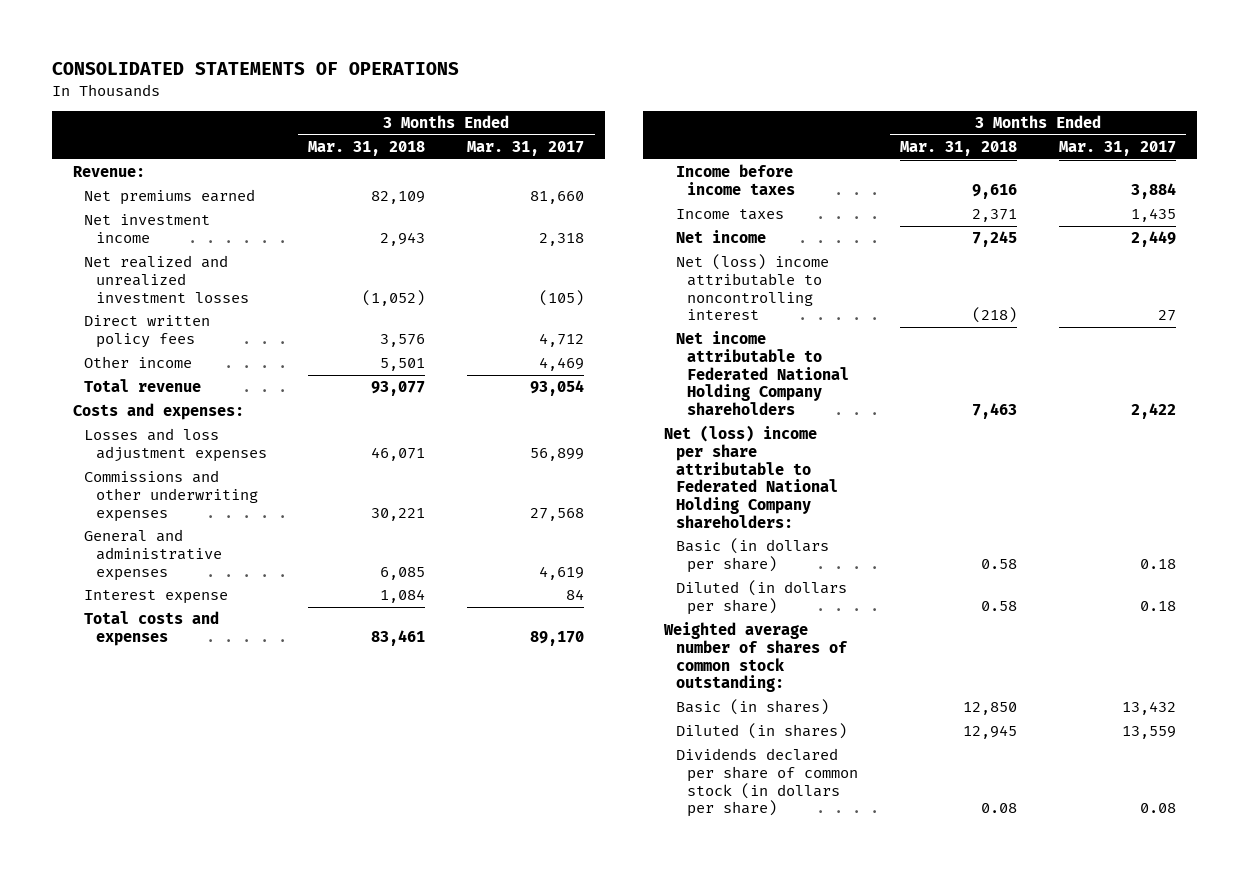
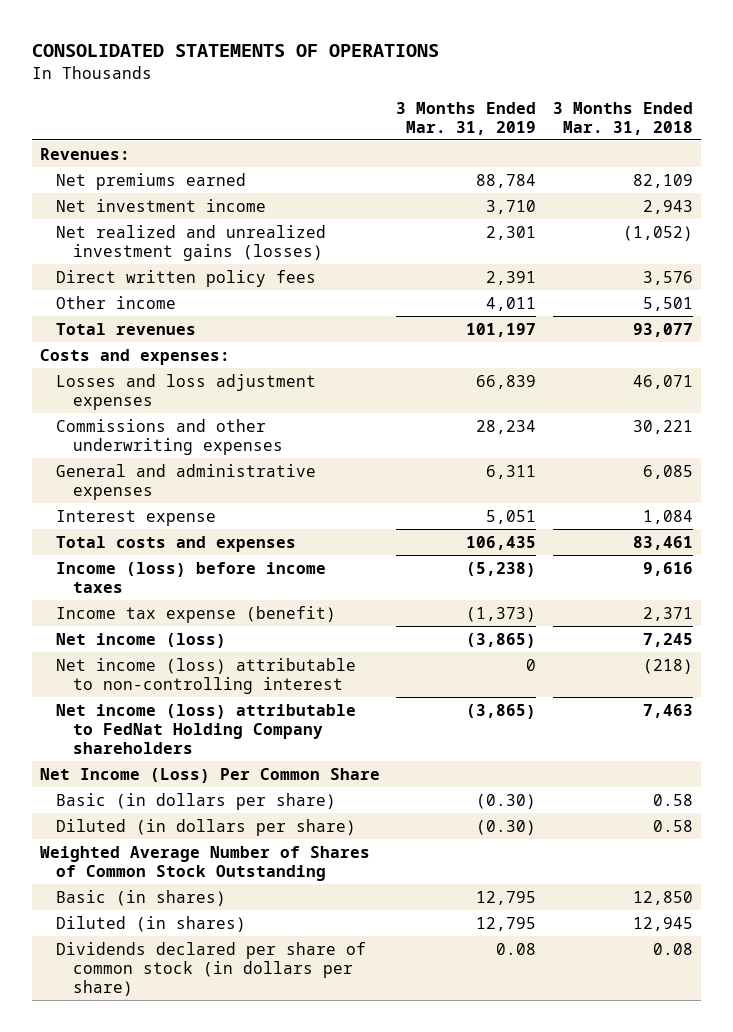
[467,141,585,157] Mar. 31, 2017 -> none
none -> [396,101,537,135] 3 Months Ended Mar. 31, 2019
[72,166,145,178] Revenue: -> [40,147,131,160] Revenues:
[84,255,249,303] Net realized and unrealized investment losses -> [56,224,327,261] Net realized and unrealized investment gains (losses)
[84,379,202,393] Total revenue -> [56,322,197,335] Total revenues
[675,164,796,195] Income before income taxes -> [56,561,327,593] Income (loss) before income taxes
[675,209,784,221] Income taxes -> [56,605,337,623] Income tax expense (benefit)
[675,230,766,244] Net income -> [56,632,227,648] Net income (loss)
[675,254,829,321] Net (loss) income attributable to noncontrolling interest -> [56,657,357,694] Net income (loss) attributable to non-controlling interest
[675,331,850,415] Net income attributable to Federated National Holding Company shareholders -> [56,703,357,755] Net income (loss) attributable to FedNat Holding Company shareholders
[664,425,838,528] Net (loss) income per share attributable to Federated National Holding Company shareholders: -> [40,767,381,783] Net Income (Loss) Per Common Share
[663,622,848,693] Weighted average number of shares of common stock outstanding: -> [40,845,371,881] Weighted Average Number of Shares of Common Stock Outstanding

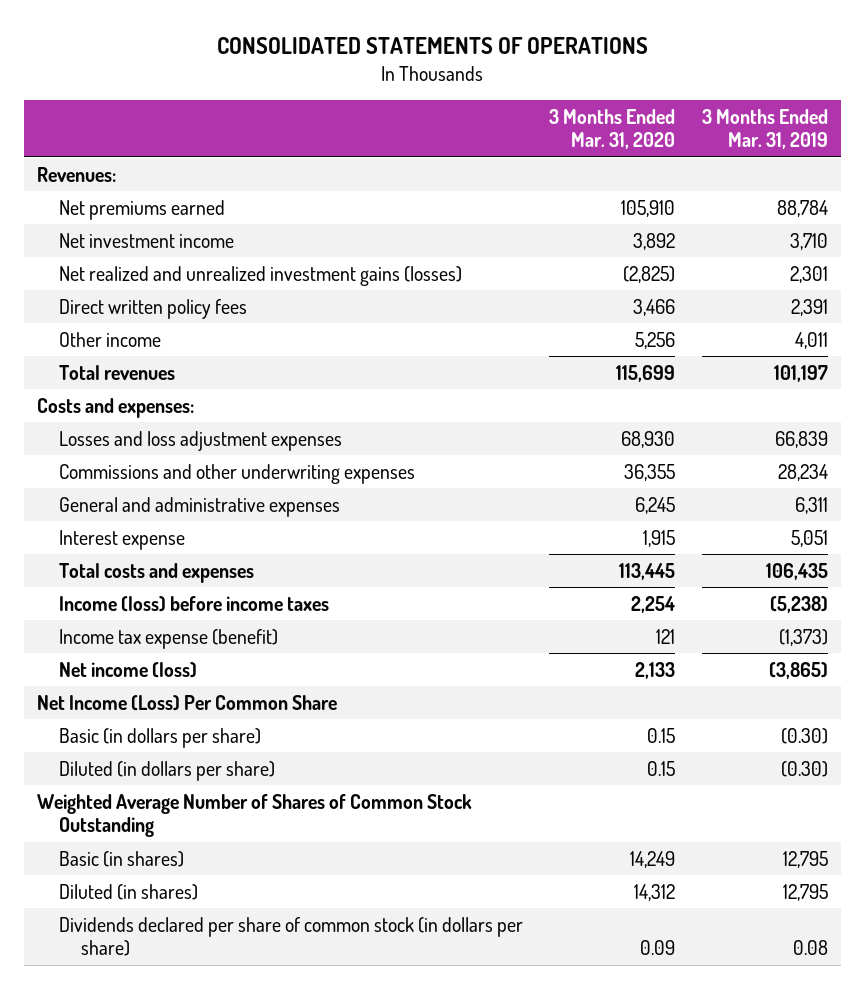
[552,101,693,135] 3 Months Ended Mar. 31, 2018 -> none
none -> [549,109,676,150] 3 Months Ended Mar. 31, 2020
[56,657,357,694] Net income (loss) attributable to non-controlling interest -> none
[56,703,357,755] Net income (loss) attributable to FedNat Holding Company shareholders -> none

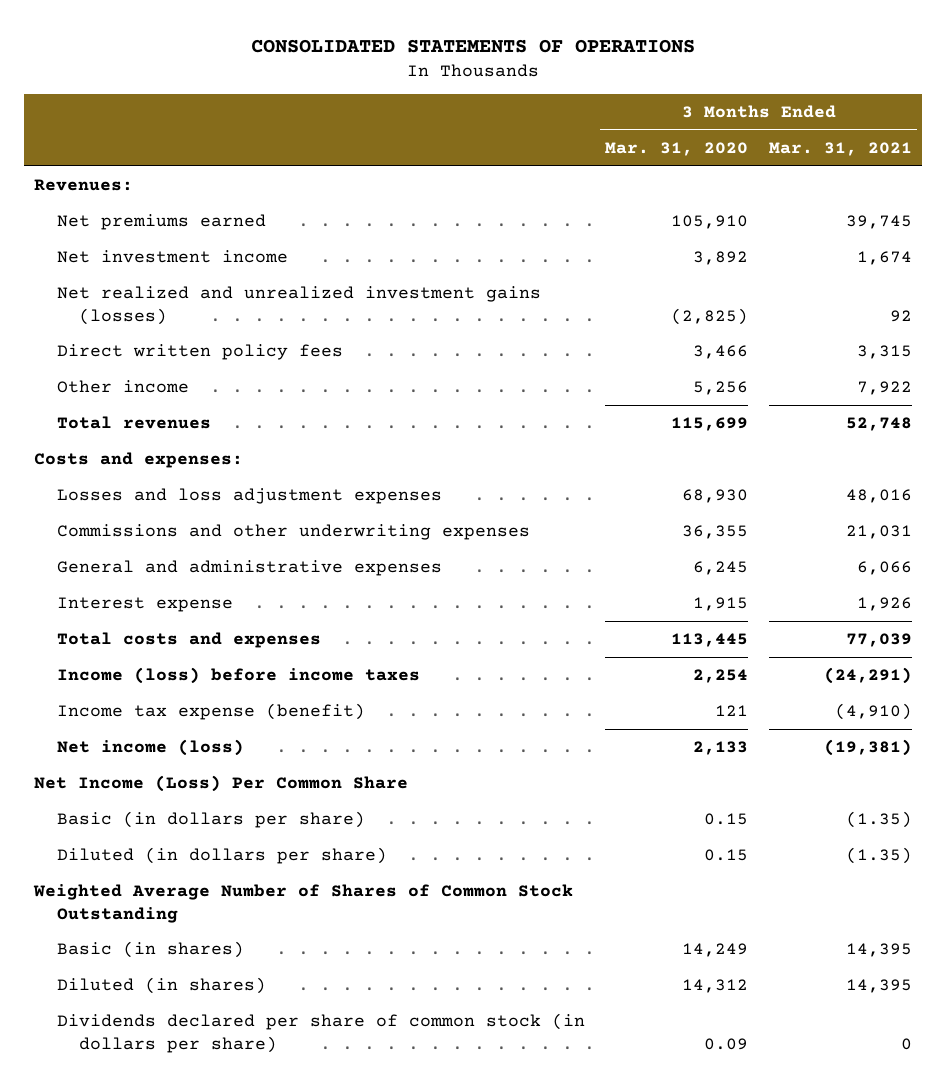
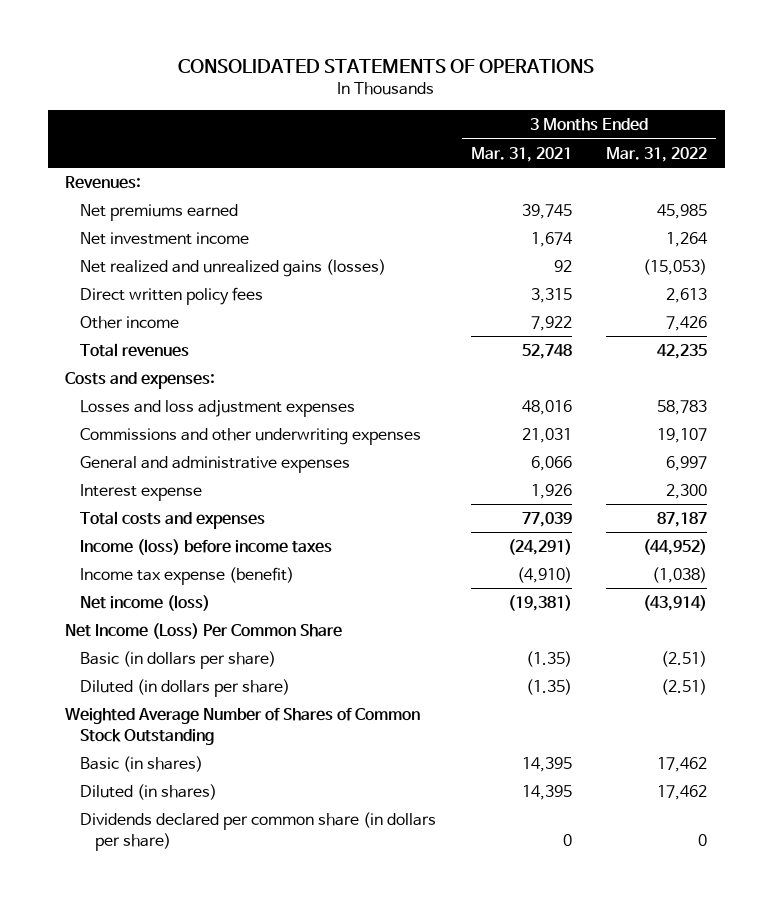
[605,141,749,156] Mar. 31, 2020 -> none
none -> [606,146,708,162] Mar. 31, 2022
[56,286,541,325] Net realized and unrealized investment gains (losses) -> [80,259,387,278] Net realized and unrealized gains (losses)
[56,1013,585,1053] Dividends declared per share of common stock (in dollars per share) -> [80,812,437,851] Dividends declared per common share (in dollars per share)

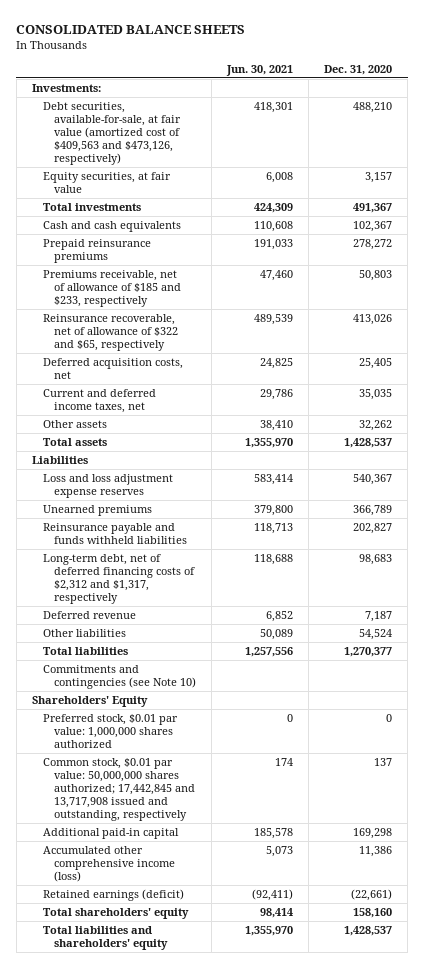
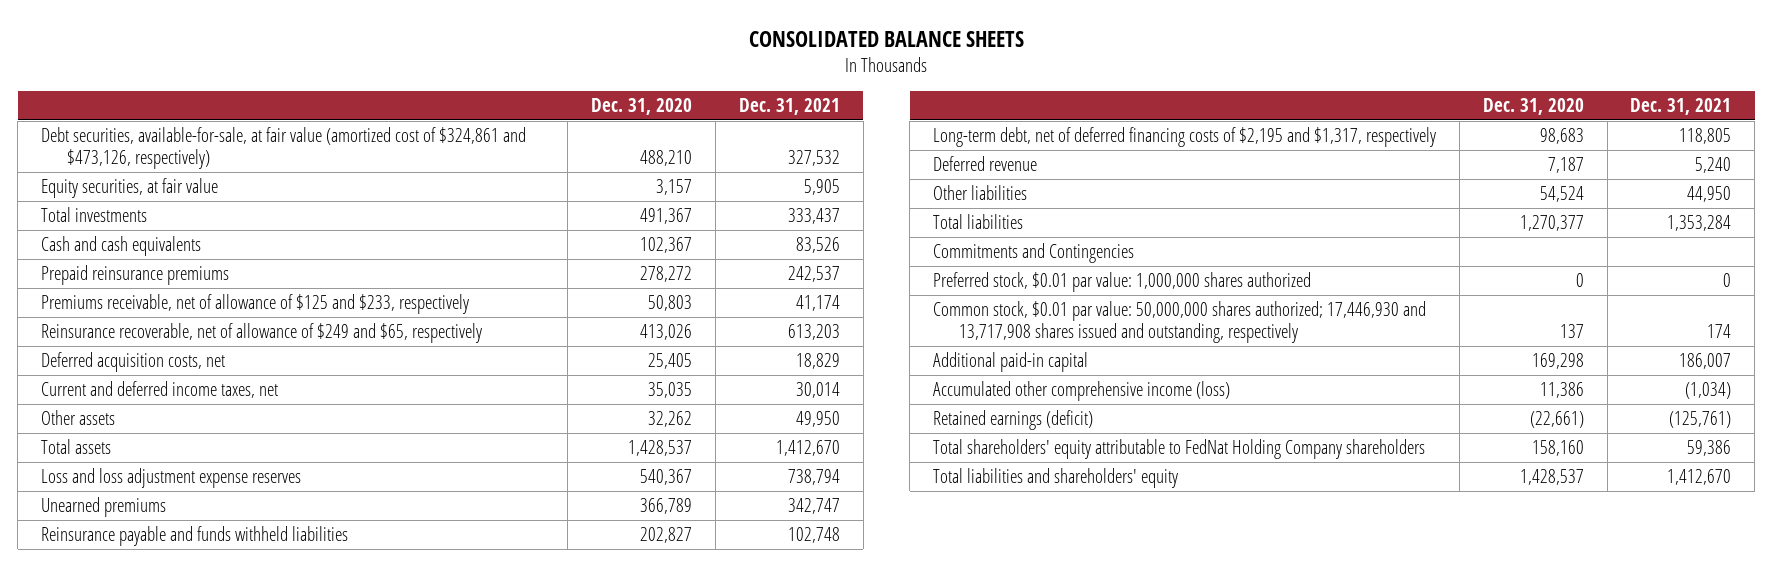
[226,65,294,77] Jun. 30, 2021 -> none
none -> [738,97,840,115] Dec. 31, 2021
[31,83,101,92] Investments: -> none
[43,101,182,165] Debt securities, available-for-sale, at fair value (amortized cost of $409,563 and $473,126, respectively) -> [41,126,527,170] Debt securities, available-for-sale, at fair value (amortized cost of $324,861 and $473,126, respectively)
[43,269,182,307] Premiums receivable, net of allowance of $185 and $233, respectively -> [41,293,470,314] Premiums receivable, net of allowance of $125 and $233, respectively
[43,313,179,351] Reinsurance recoverable, net of allowance of $322 and $65, respectively -> [41,322,483,343] Reinsurance recoverable, net of allowance of $249 and $65, respectively
[31,455,88,464] Liabilities -> none
[43,553,196,604] Long-term debt, net of deferred financing costs of $2,312 and $1,317, respectively -> [933,126,1437,147] Long-term debt, net of deferred financing costs of $2,195 and $1,317, respectively
[31,695,148,707] Shareholders' Equity -> none
[43,664,197,689] Commitments and contingencies (see Note 10) -> [933,242,1135,263] Commitments and Contingencies
[43,757,196,821] Common stock, $0.01 par value: 50,000,000 shares authorized; 17,442,845 and 13,717,908 issued and outstanding, respectively -> [933,300,1427,344] Common stock, $0.01 par value: 50,000,000 shares authorized; 17,446,930 and 13,717,908 shares issued and outstanding, respectively
[43,907,190,919] Total shareholders' equity -> [933,438,1426,459] Total shareholders' equity attributable to FedNat Holding Company shareholders

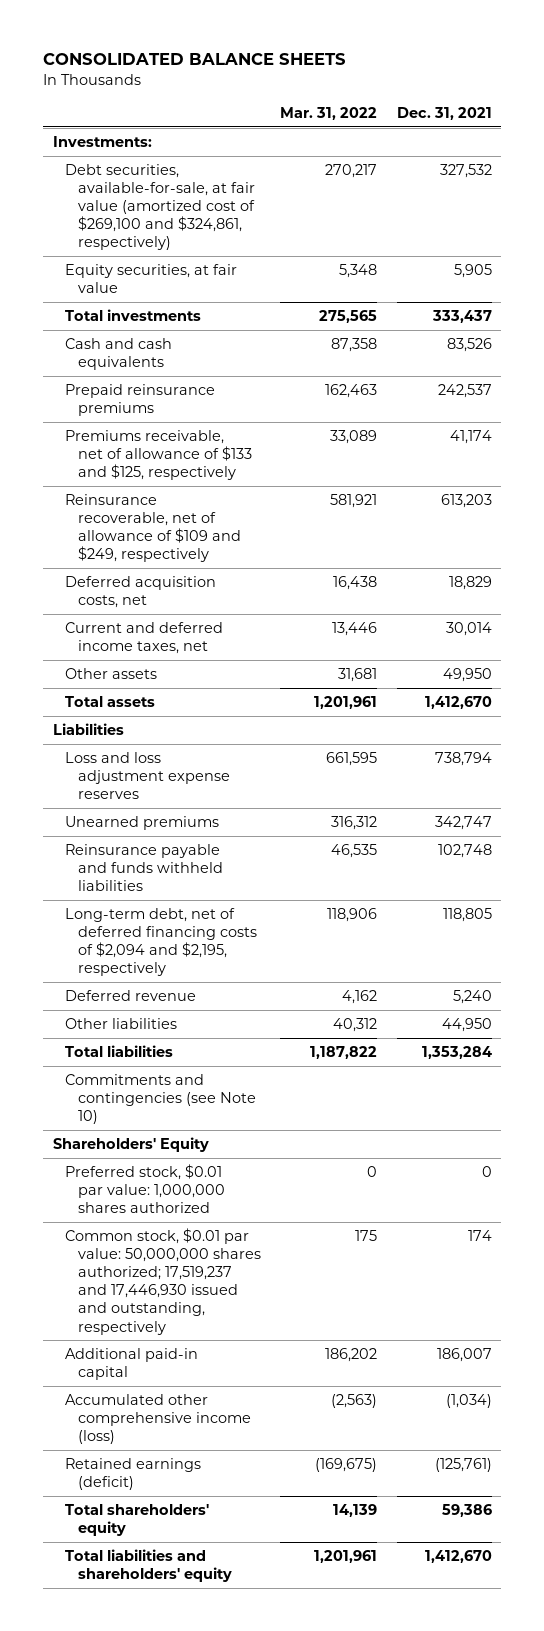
[590,97,692,115] Dec. 31, 2020 -> none
none -> [280,106,378,120] Mar. 31, 2022
none -> [52,135,152,147] Investments:
[41,126,527,170] Debt securities, available-for-sale, at fair value (amortized cost of $324,861 and $473,126, respectively) -> [65,163,255,251] Debt securities, available-for-sale, at fair value (amortized cost of $269,100 and $324,861, respectively)
[41,293,470,314] Premiums receivable, net of allowance of $125 and $233, respectively -> [65,429,252,481] Premiums receivable, net of allowance of $133 and $125, respectively
[41,322,483,343] Reinsurance recoverable, net of allowance of $249 and $65, respectively -> [65,493,241,563] Reinsurance recoverable, net of allowance of $109 and $249, respectively
none -> [52,722,124,735] Liabilities
[933,126,1437,147] Long-term debt, net of deferred financing costs of $2,195 and $1,317, respectively -> [65,907,257,977] Long-term debt, net of deferred financing costs of $2,094 and $2,195, respectively
[933,242,1135,263] Commitments and Contingencies -> [65,1073,256,1125] Commitments and contingencies (see Note 10)
none -> [52,1136,209,1152] Shareholders' Equity
[933,300,1427,344] Common stock, $0.01 par value: 50,000,000 shares authorized; 17,446,930 and 13,717,908 shares issued and outstanding, respectively -> [65,1227,261,1335] Common stock, $0.01 par value: 50,000,000 shares authorized; 17,519,237 and 17,446,930 issued and outstanding, respectively
[933,438,1426,459] Total shareholders' equity attributable to FedNat Holding Company shareholders -> [65,1503,210,1536] Total shareholders' equity

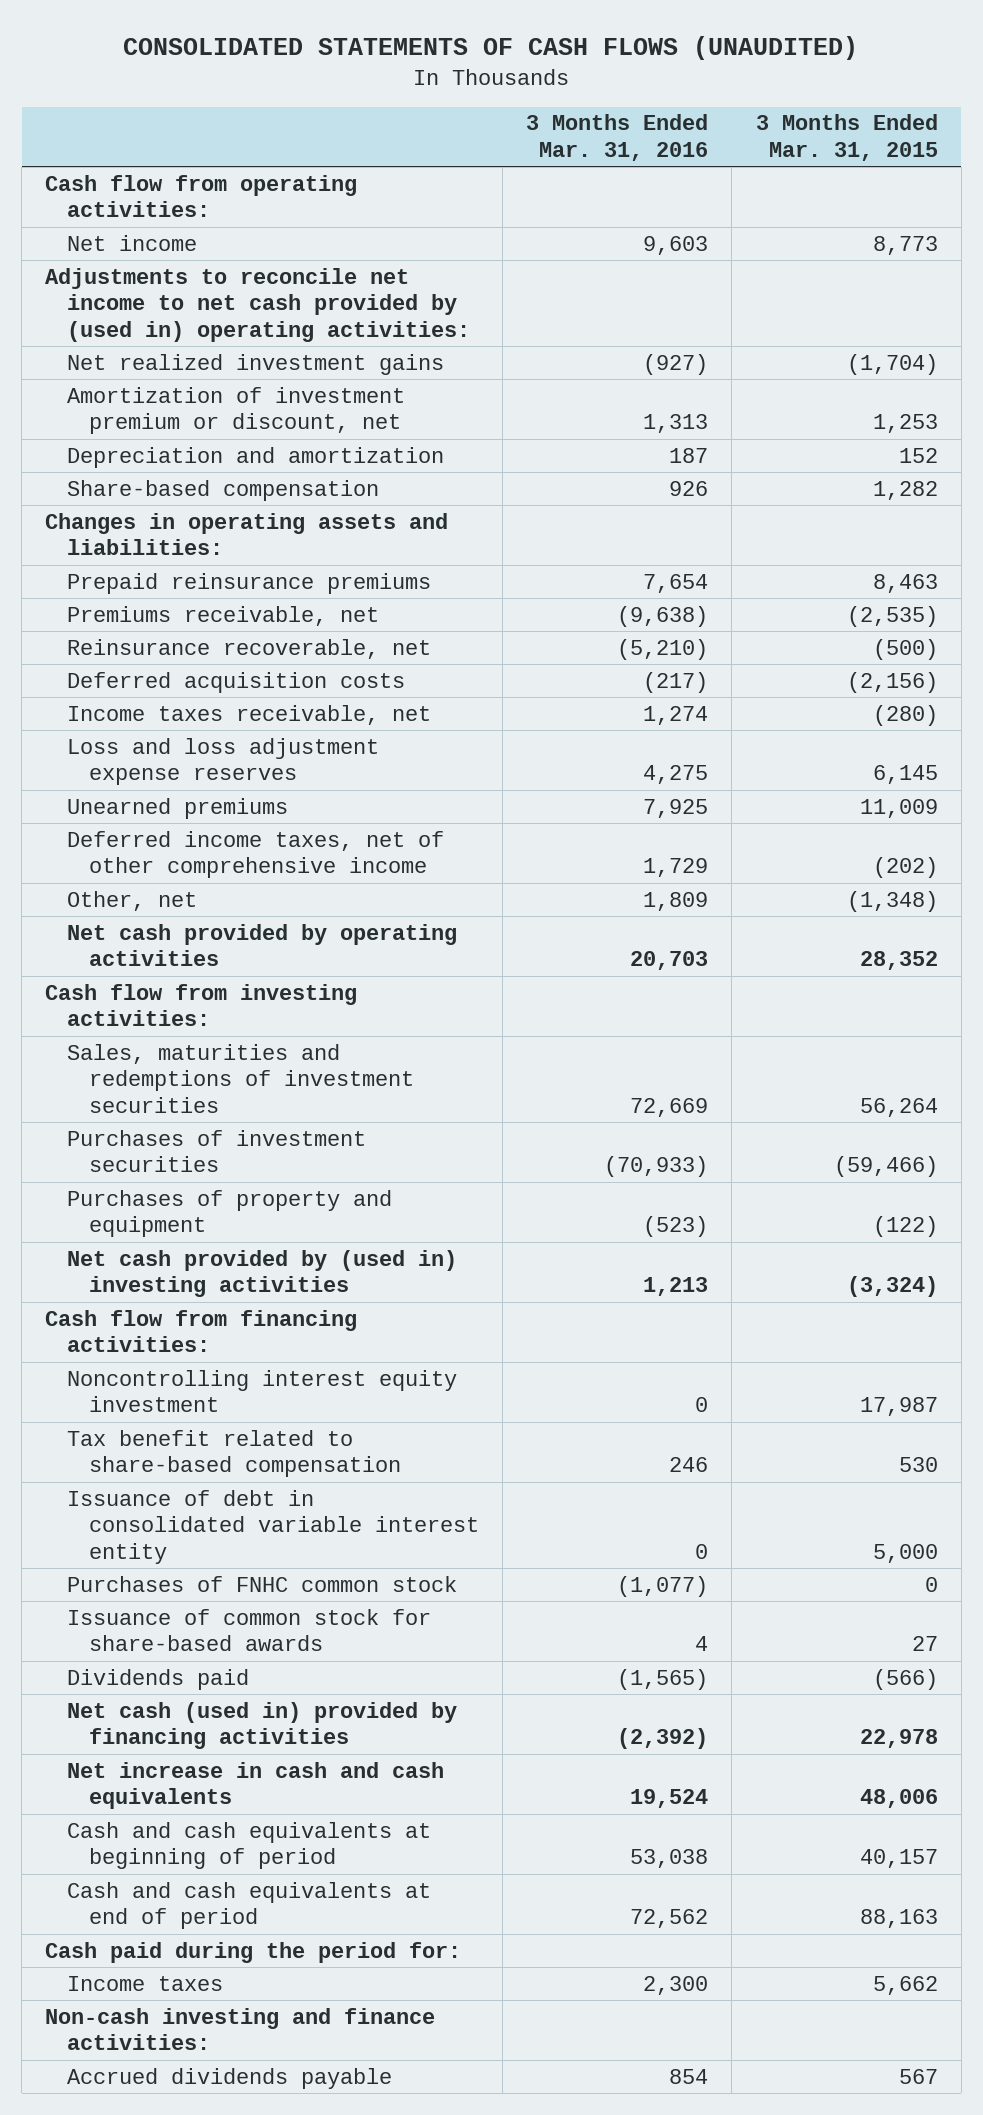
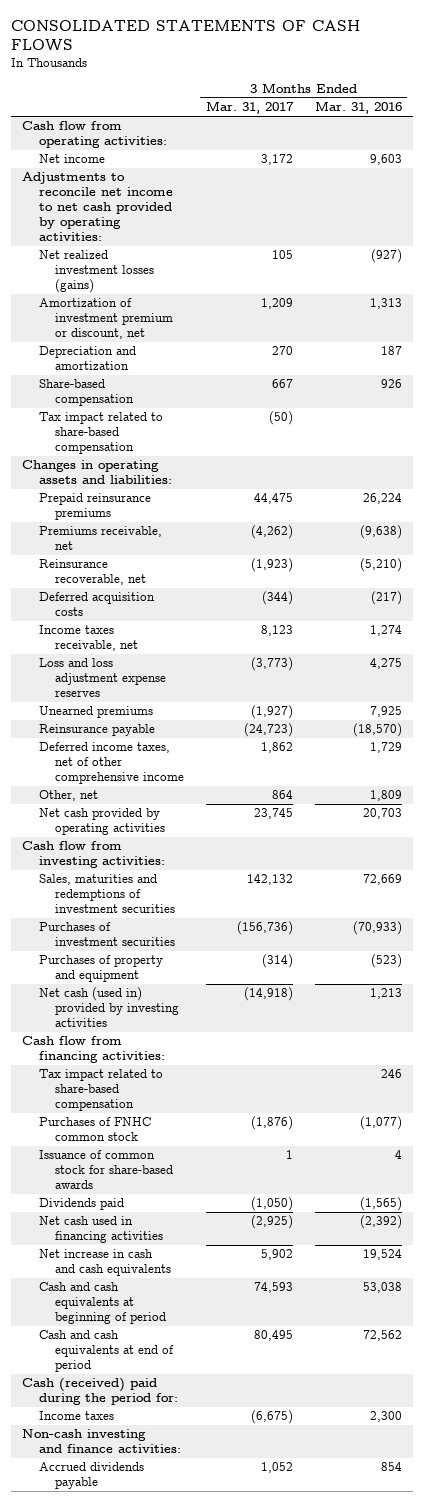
[123,36,859,61] CONSOLIDATED STATEMENTS OF CASH FLOWS (UNAUDITED) -> [11,19,361,52] CONSOLIDATED STATEMENTS OF CASH FLOWS
[755,114,938,162] 3 Months Ended Mar. 31, 2015 -> none
none -> [205,101,294,115] Mar. 31, 2017
[45,267,470,342] Adjustments to reconcile net income to net cash provided by (used in) operating activities: -> [22,172,173,242] Adjustments to reconcile net income to net cash provided by operating activities:
[66,353,444,375] Net realized investment gains -> [38,250,155,294] Net realized investment losses (gains)
none -> [38,412,163,455] Tax impact related to share-based compensation
[643,573,709,593] 7,654 -> [362,493,402,505] 26,224
none -> [38,724,155,737] Reinsurance payable
[66,1249,457,1298] Net cash provided by (used in) investing activities -> [38,987,180,1028] Net cash (used in) provided by investing activities
[66,1369,457,1413] Noncontrolling interest equity investment -> none
[66,1489,479,1564] Issuance of debt in consolidated variable interest entity -> none
[66,1429,401,1478] Tax benefit related to share-based compensation -> [38,1069,163,1112] Tax impact related to share-based compensation
[66,1701,457,1750] Net cash (used in) provided by financing activities -> [38,1216,164,1244] Net cash used in financing activities
[45,1941,462,1963] Cash paid during the period for: -> [22,1378,178,1406] Cash (received) paid during the period for:

